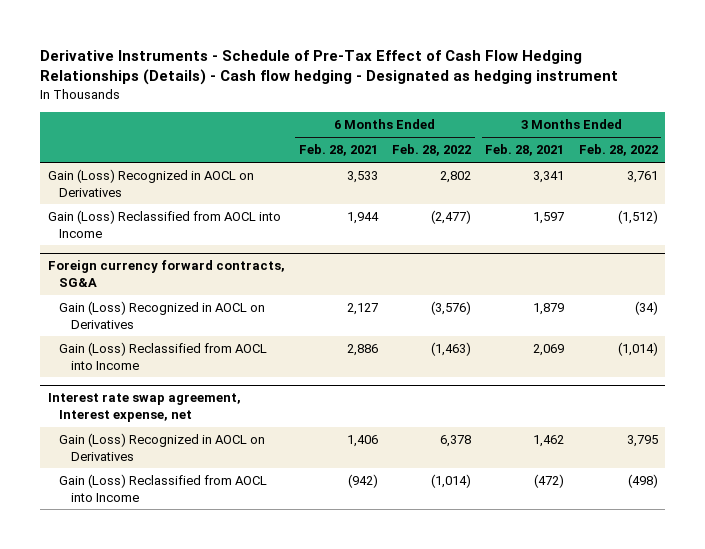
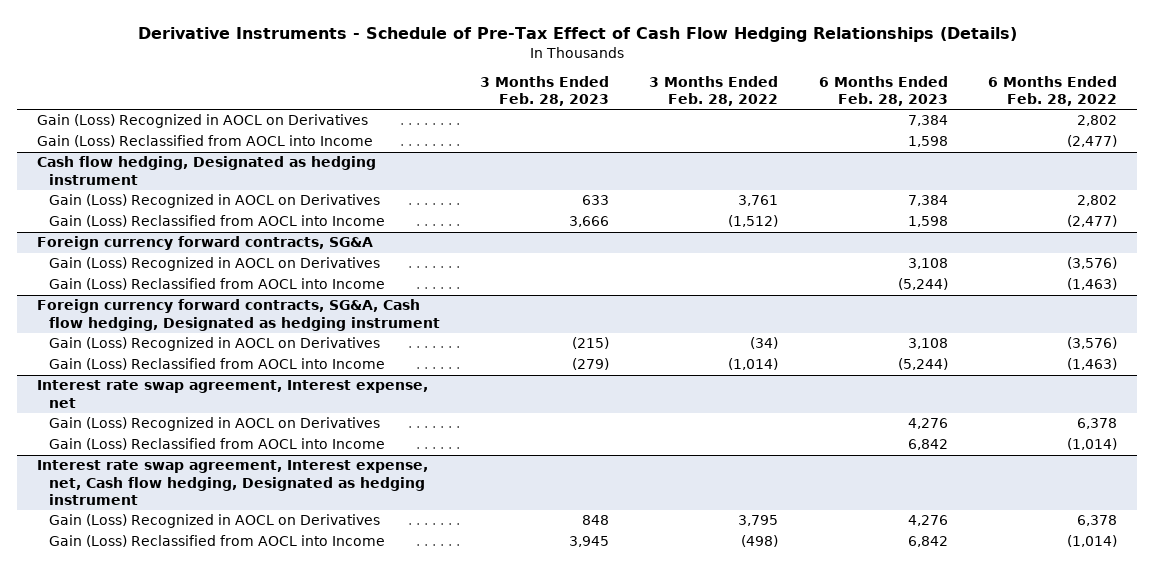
[40,49,619,86] Derivative Instruments - Schedule of Pre-Tax Effect of Cash Flow Hedging Relationships (Details) - Cash flow hedging - Designated as hedging instrument -> [138,26,1018,42] Derivative Instruments - Schedule of Pre-Tax Effect of Cash Flow Hedging Relationships (Details)
[298,144,378,157] Feb. 28, 2021 -> none
[485,144,565,157] Feb. 28, 2021 -> none
none -> [480,76,610,107] 3 Months Ended Feb. 28, 2023
none -> [818,76,948,107] 6 Months Ended Feb. 28, 2023
none -> [37,114,369,129] Gain (Loss) Recognized in AOCL on Derivatives
none -> [37,135,374,148] Gain (Loss) Reclassified from AOCL into Income
none -> [37,156,377,185] Cash flow hedging, Designated as hedging instrument
none -> [48,257,380,272] Gain (Loss) Recognized in AOCL on Derivatives
none -> [48,278,385,291] Gain (Loss) Reclassified from AOCL into Income
none -> [37,299,440,331] Foreign currency forward contracts, SG&A, Cash flow hedging, Designated as hedging instrument
none -> [48,417,380,432] Gain (Loss) Recognized in AOCL on Derivatives
none -> [48,438,385,451] Gain (Loss) Reclassified from AOCL into Income
none -> [37,460,429,505] Interest rate swap agreement, Interest expense, net, Cash flow hedging, Designated as hedging instrument

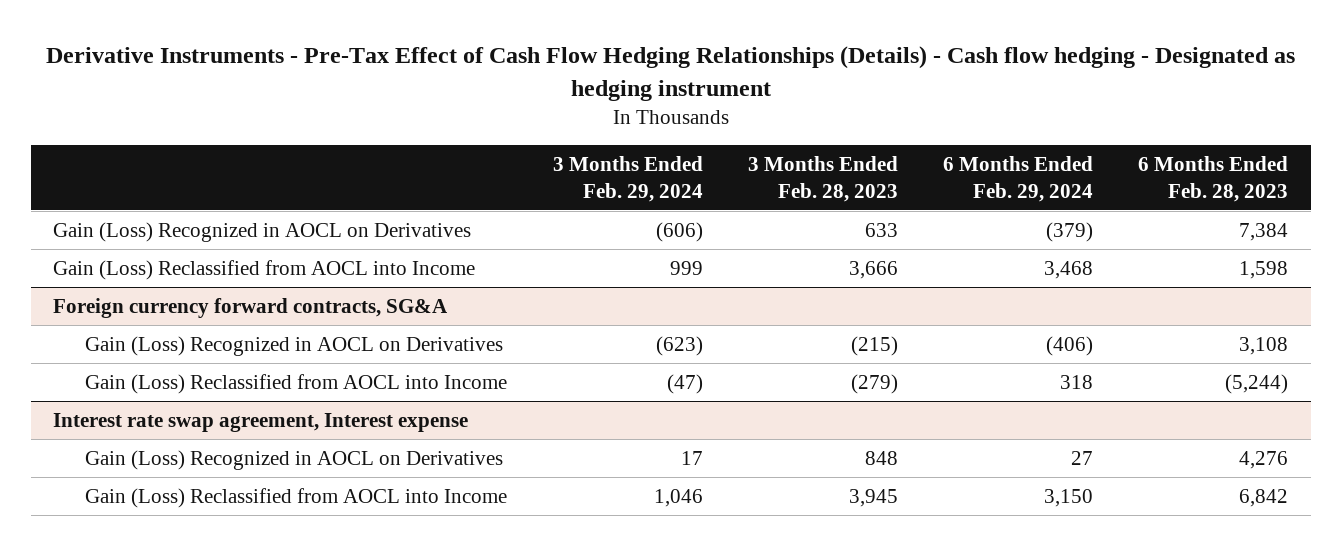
[138,26,1018,42] Derivative Instruments - Schedule of Pre-Tax Effect of Cash Flow Hedging Relationships (Details) -> [45,46,1295,101] Derivative Instruments - Pre-Tax Effect of Cash Flow Hedging Relationships (Details) - Cash flow hedging - Designated as hedging instrument
[649,76,779,107] 3 Months Ended Feb. 28, 2022 -> none
[987,76,1117,107] 6 Months Ended Feb. 28, 2022 -> none
none -> [552,155,703,202] 3 Months Ended Feb. 29, 2024
none -> [943,155,1094,202] 6 Months Ended Feb. 29, 2024
[37,114,369,129] Gain (Loss) Recognized in AOCL on Derivatives -> none
[37,135,374,148] Gain (Loss) Reclassified from AOCL into Income -> none
[37,156,377,185] Cash flow hedging, Designated as hedging instrument -> none
[48,257,380,272] Gain (Loss) Recognized in AOCL on Derivatives -> none
[48,278,385,291] Gain (Loss) Reclassified from AOCL into Income -> none
[37,299,440,331] Foreign currency forward contracts, SG&A, Cash flow hedging, Designated as hedging instrument -> none
[48,417,380,432] Gain (Loss) Recognized in AOCL on Derivatives -> none
[48,438,385,451] Gain (Loss) Reclassified from AOCL into Income -> none
[37,460,429,505] Interest rate swap agreement, Interest expense, net, Cash flow hedging, Designated as hedging instrument -> none
[37,380,429,408] Interest rate swap agreement, Interest expense, net -> [53,412,469,432] Interest rate swap agreement, Interest expense

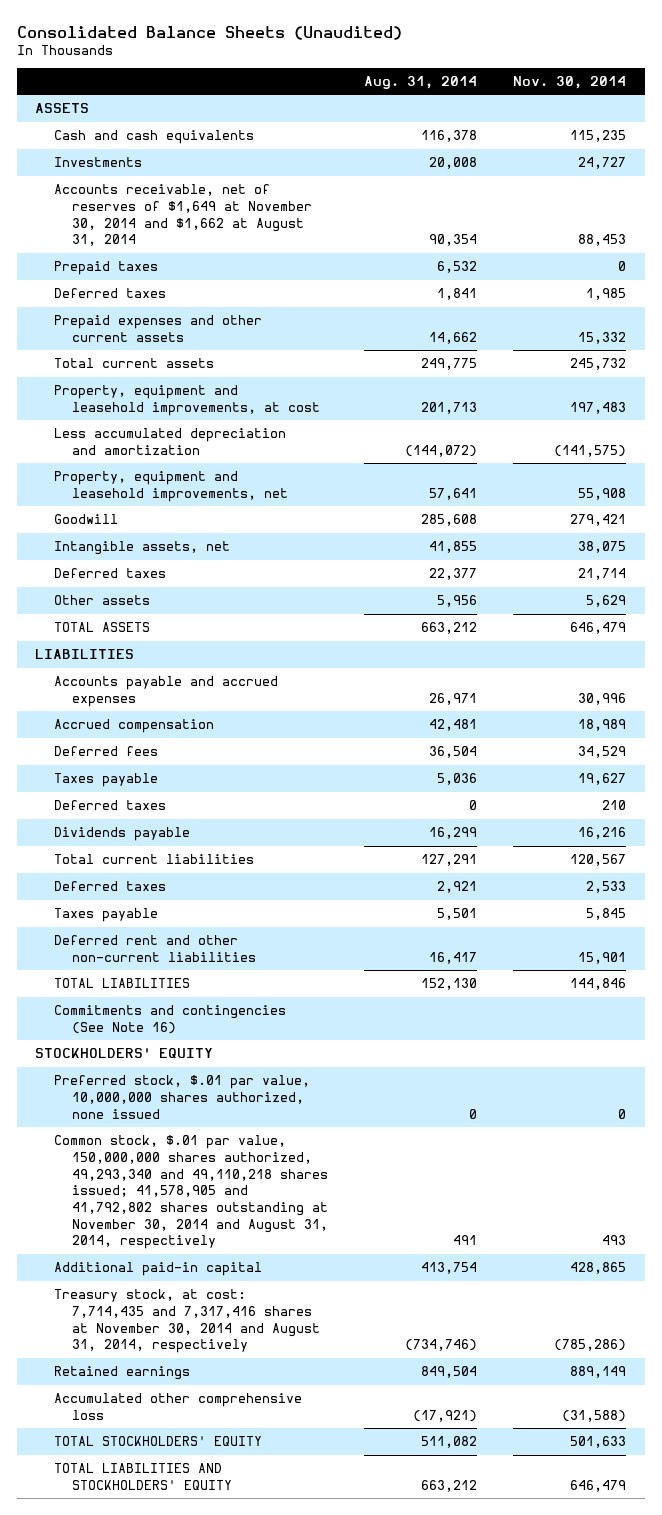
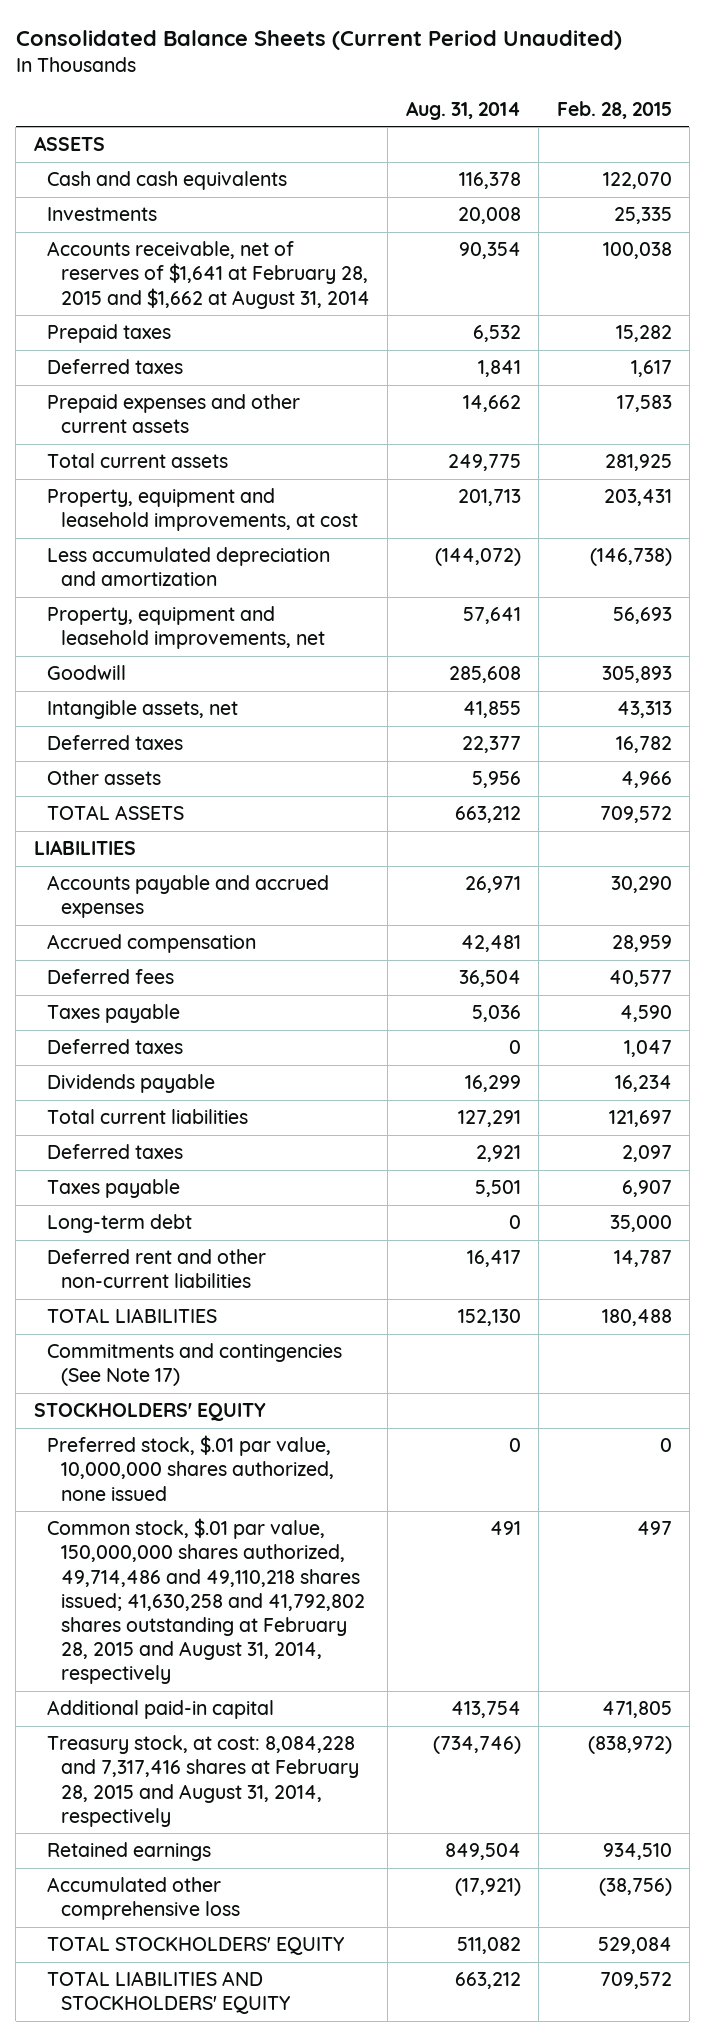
[17,25,403,40] Consolidated Balance Sheets (Unaudited) -> [15,29,622,50] Consolidated Balance Sheets (Current Period Unaudited)
[513,76,627,90] Nov. 30, 2014 -> none
none -> [556,100,672,119] Feb. 28, 2015
[53,184,313,247] Accounts receivable, net of reserves of $1,649 at November 30, 2014 and $1,662 at August 31, 2014 -> [47,241,370,309] Accounts receivable, net of reserves of $1,641 at February 28, 2015 and $1,662 at August 31, 2014
none -> [47,1214,193,1234] Long-term debt
[53,1005,286,1034] Commitments and contingencies (See Note 16) -> [47,1343,343,1387] Commitments and contingencies (See Note 17)
[53,1135,329,1250] Common stock, $.01 par value, 150,000,000 shares authorized, 49,293,340 and 49,110,218 shares issued; 41,578,905 and 41,792,802 shares outstanding at November 30, 2014 and August 31, 2014, respectively -> [47,1518,365,1684] Common stock, $.01 par value, 150,000,000 shares authorized, 49,714,486 and 49,110,218 shares issued; 41,630,258 and 41,792,802 shares outstanding at February 28, 2015 and August 31, 2014, respectively
[53,1289,321,1354] Treasury stock, at cost: 7,714,435 and 7,317,416 shares at November 30, 2014 and August 31, 2014, respectively -> [47,1735,359,1827] Treasury stock, at cost: 8,084,228 and 7,317,416 shares at February 28, 2015 and August 31, 2014, respectively

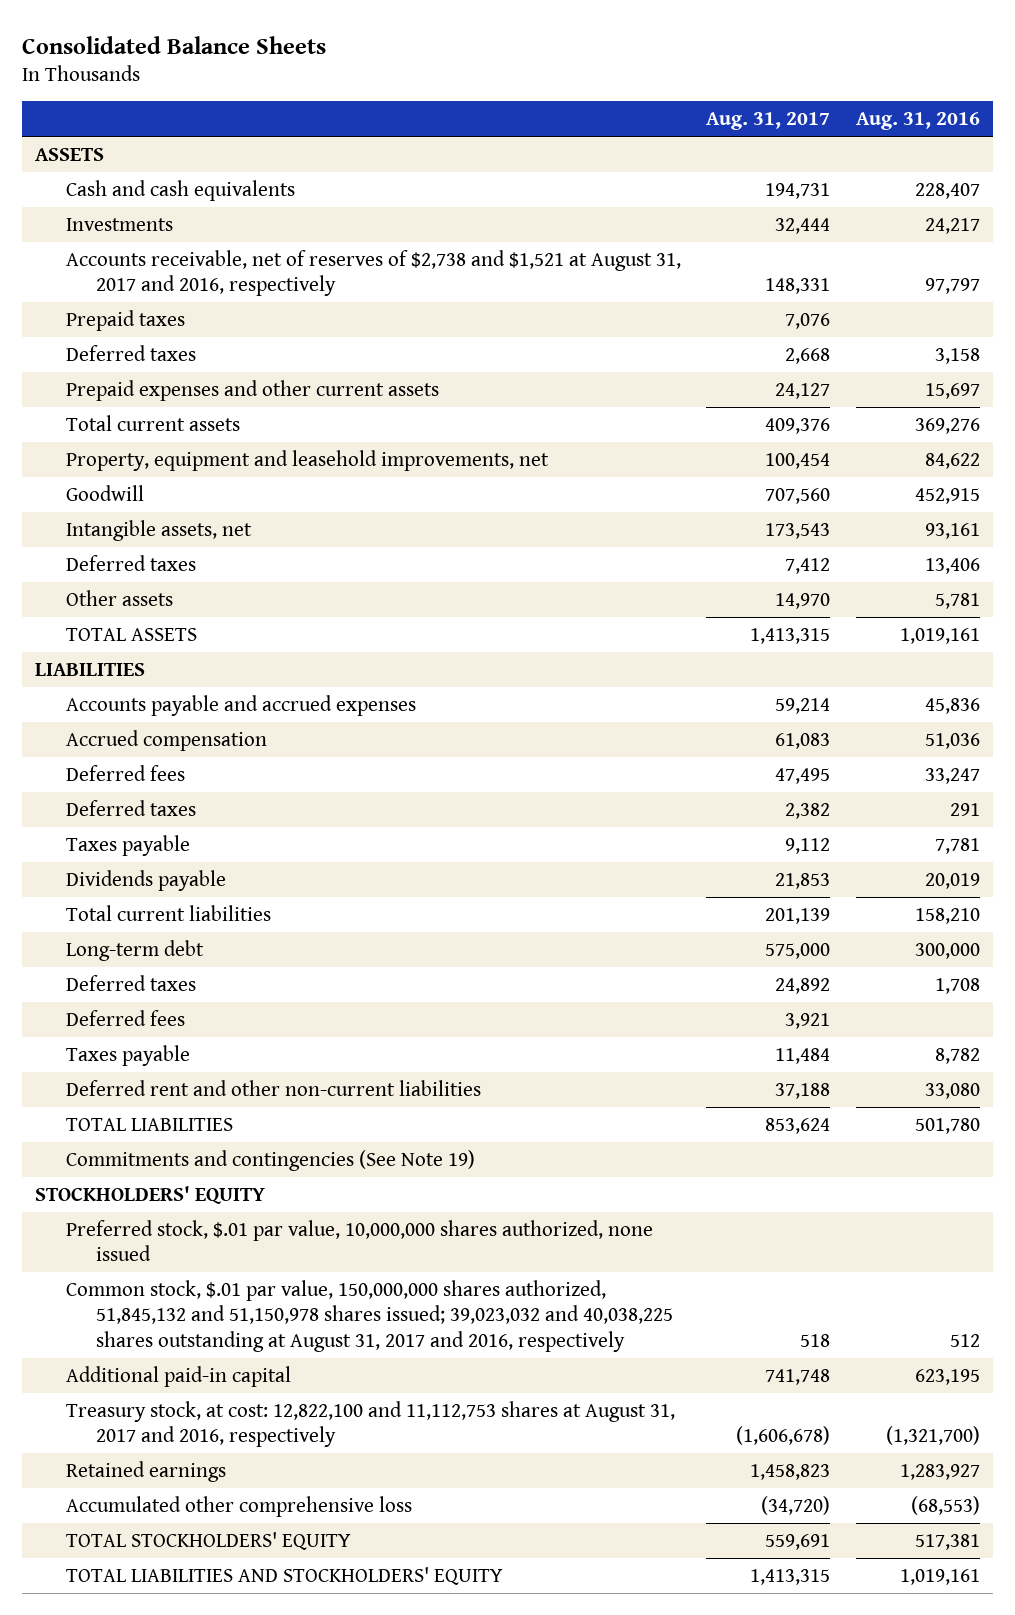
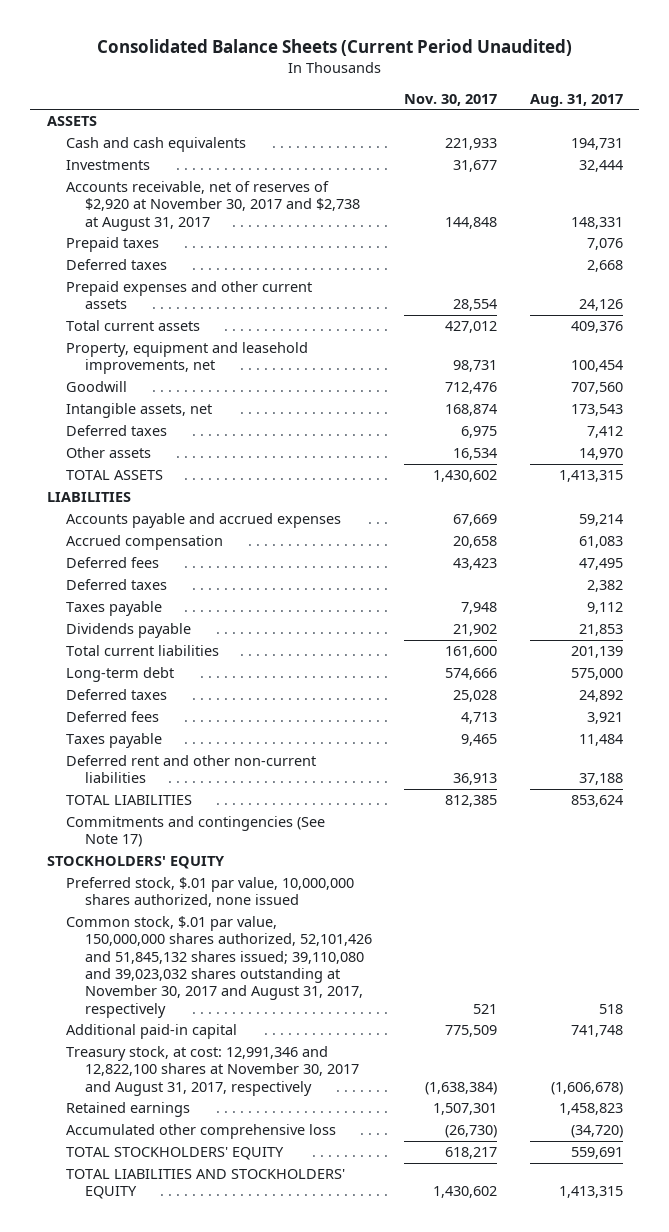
[22,35,327,54] Consolidated Balance Sheets -> [96,39,572,57] Consolidated Balance Sheets (Current Period Unaudited)
[856,112,981,131] Aug. 31, 2016 -> none
none -> [404,93,498,106] Nov. 30, 2017
[65,249,681,297] Accounts receivable, net of reserves of $2,738 and $1,521 at August 31, 2017 and 2016, respectively -> [65,181,360,231] Accounts receivable, net of reserves of $2,920 at November 30, 2017 and $2,738 at August 31, 2017
[775,382,831,399] 24,127 -> [578,299,623,312] 24,126
[65,1149,475,1171] Commitments and contingencies (See Note 19) -> [65,816,325,848] Commitments and contingencies (See Note 17)
[65,1279,674,1352] Common stock, $.01 par value, 150,000,000 shares authorized, 51,845,132 and 51,150,978 shares issued; 39,023,032 and 40,038,225 shares outstanding at August 31, 2017 and 2016, respectively -> [65,916,372,1018] Common stock, $.01 par value, 150,000,000 shares authorized, 52,101,426 and 51,845,132 shares issued; 39,110,080 and 39,023,032 shares outstanding at November 30, 2017 and August 31, 2017, respectively
[65,1400,675,1448] Treasury stock, at cost: 12,822,100 and 11,112,753 shares at August 31, 2017 and 2016, respectively -> [65,1046,359,1096] Treasury stock, at cost: 12,991,346 and 12,822,100 shares at November 30, 2017 and August 31, 2017, respectively

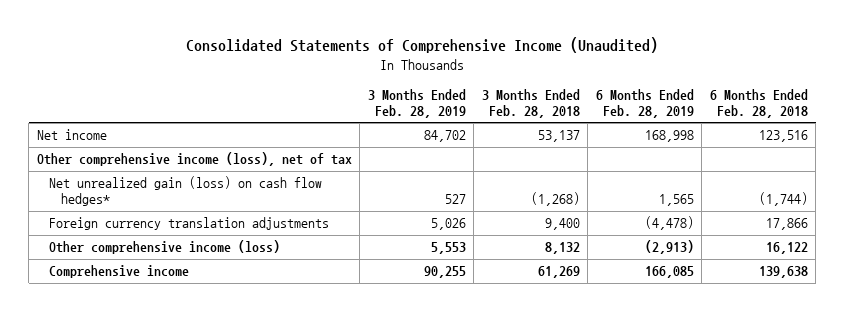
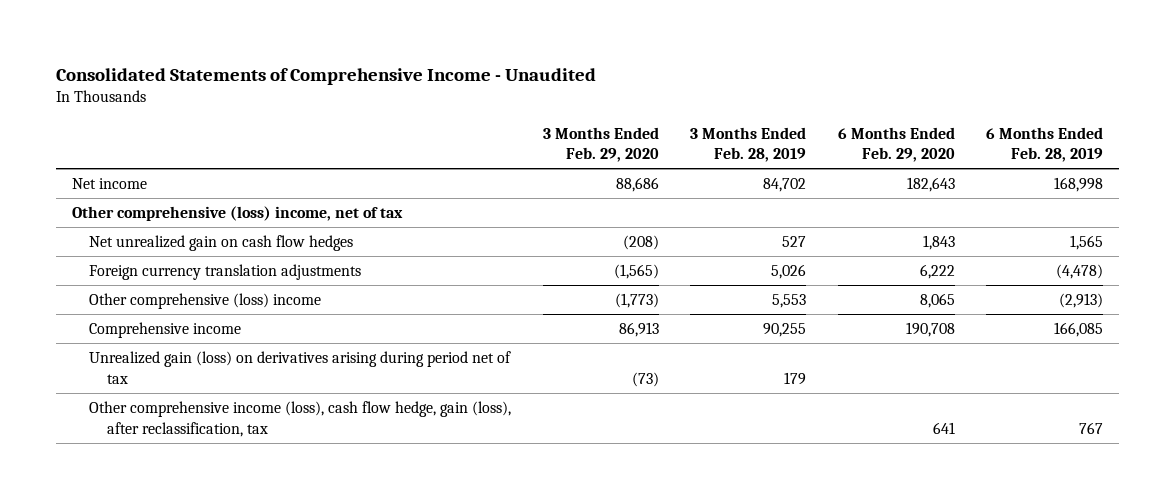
[186,37,659,54] Consolidated Statements of Comprehensive Income (Unaudited) -> [55,67,596,85] Consolidated Statements of Comprehensive Income - Unaudited
[481,88,580,119] 3 Months Ended Feb. 28, 2018 -> none
[709,88,808,119] 6 Months Ended Feb. 28, 2018 -> none
none -> [542,126,659,163] 3 Months Ended Feb. 29, 2020
none -> [837,126,955,163] 6 Months Ended Feb. 29, 2020
[36,152,352,167] Other comprehensive income (loss), net of tax -> [71,206,403,222] Other comprehensive (loss) income, net of tax
[48,176,322,207] Net unrealized gain (loss) on cash flow hedges* -> [89,235,354,252] Net unrealized gain on cash flow hedges
[48,240,280,255] Other comprehensive income (loss) -> [89,293,322,310] Other comprehensive (loss) income
none -> [89,351,512,384] Unrealized gain (loss) on derivatives arising during period net of tax
none -> [89,401,512,437] Other comprehensive income (loss), cash flow hedge, gain (loss), after reclassification, tax

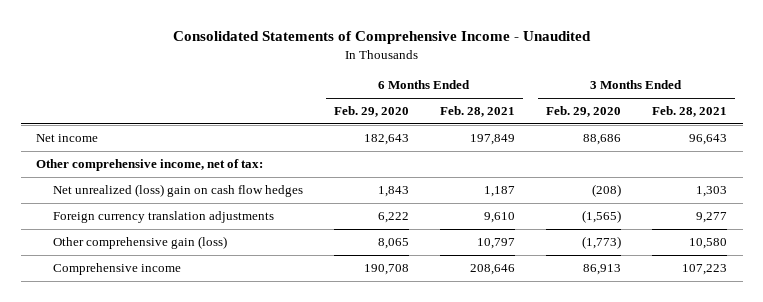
[690,126,807,163] 3 Months Ended Feb. 28, 2019 -> none
[986,126,1104,163] 6 Months Ended Feb. 28, 2019 -> none
none -> [439,106,515,118] Feb. 28, 2021
none -> [651,106,727,118] Feb. 28, 2021
[71,206,403,222] Other comprehensive (loss) income, net of tax -> [36,159,264,172] Other comprehensive income, net of tax:
[89,235,354,252] Net unrealized gain on cash flow hedges -> [52,184,303,198] Net unrealized (loss) gain on cash flow hedges
[89,293,322,310] Other comprehensive (loss) income -> [52,236,227,250] Other comprehensive gain (loss)
[89,351,512,384] Unrealized gain (loss) on derivatives arising during period net of tax -> none
[89,401,512,437] Other comprehensive income (loss), cash flow hedge, gain (loss), after reclassification, tax -> none

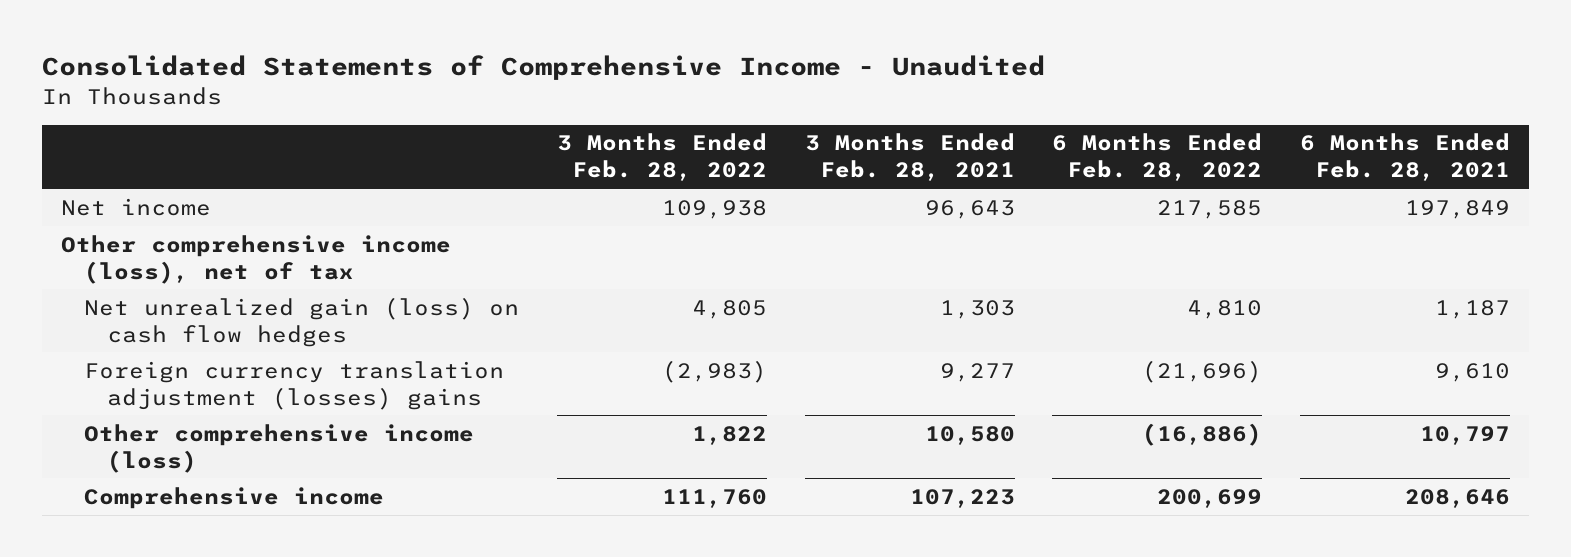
[333,106,409,118] Feb. 29, 2020 -> none
[545,106,621,118] Feb. 29, 2020 -> none
none -> [556,133,767,182] 3 Months Ended Feb. 28, 2022
none -> [1052,133,1263,182] 6 Months Ended Feb. 28, 2022
[36,159,264,172] Other comprehensive income, net of tax: -> [60,234,451,284] Other comprehensive income (loss), net of tax
[52,184,303,198] Net unrealized (loss) gain on cash flow hedges -> [83,296,519,347] Net unrealized gain (loss) on cash flow hedges
[52,211,274,224] Foreign currency translation adjustments -> [83,360,504,410] Foreign currency translation adjustment (losses) gains
[52,236,227,250] Other comprehensive gain (loss) -> [83,423,474,473] Other comprehensive income (loss)

